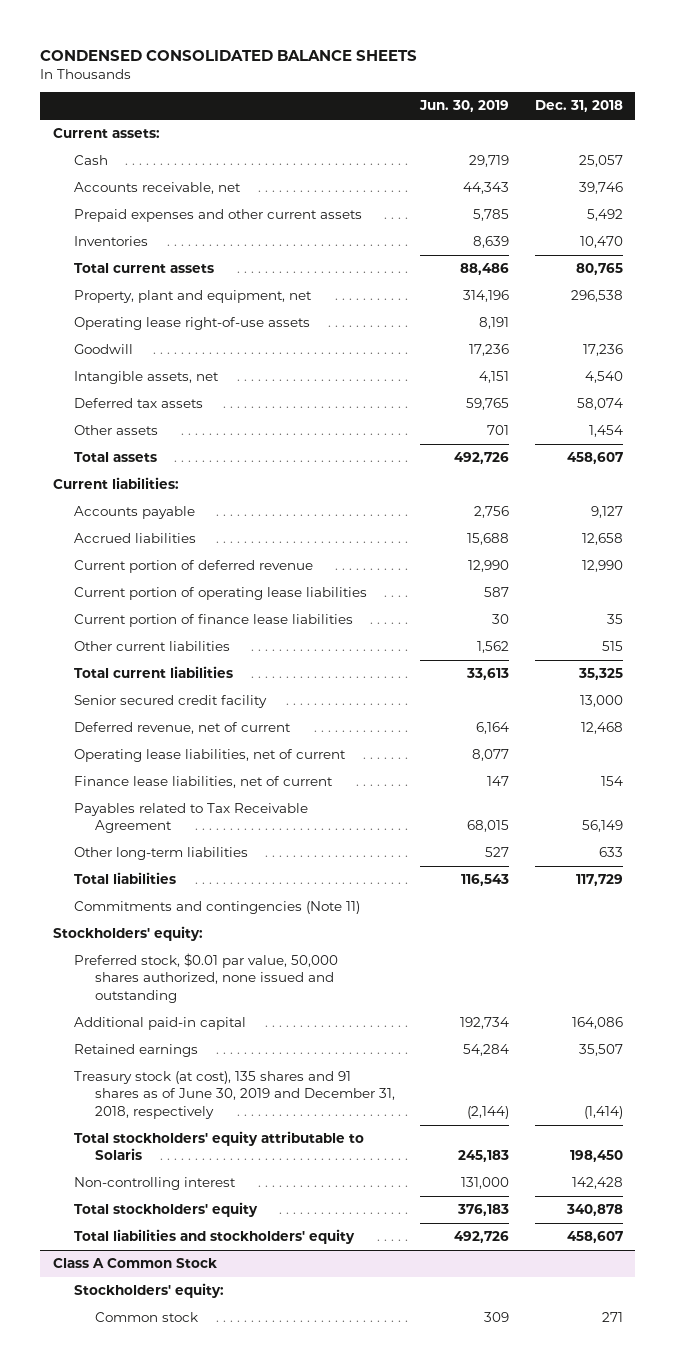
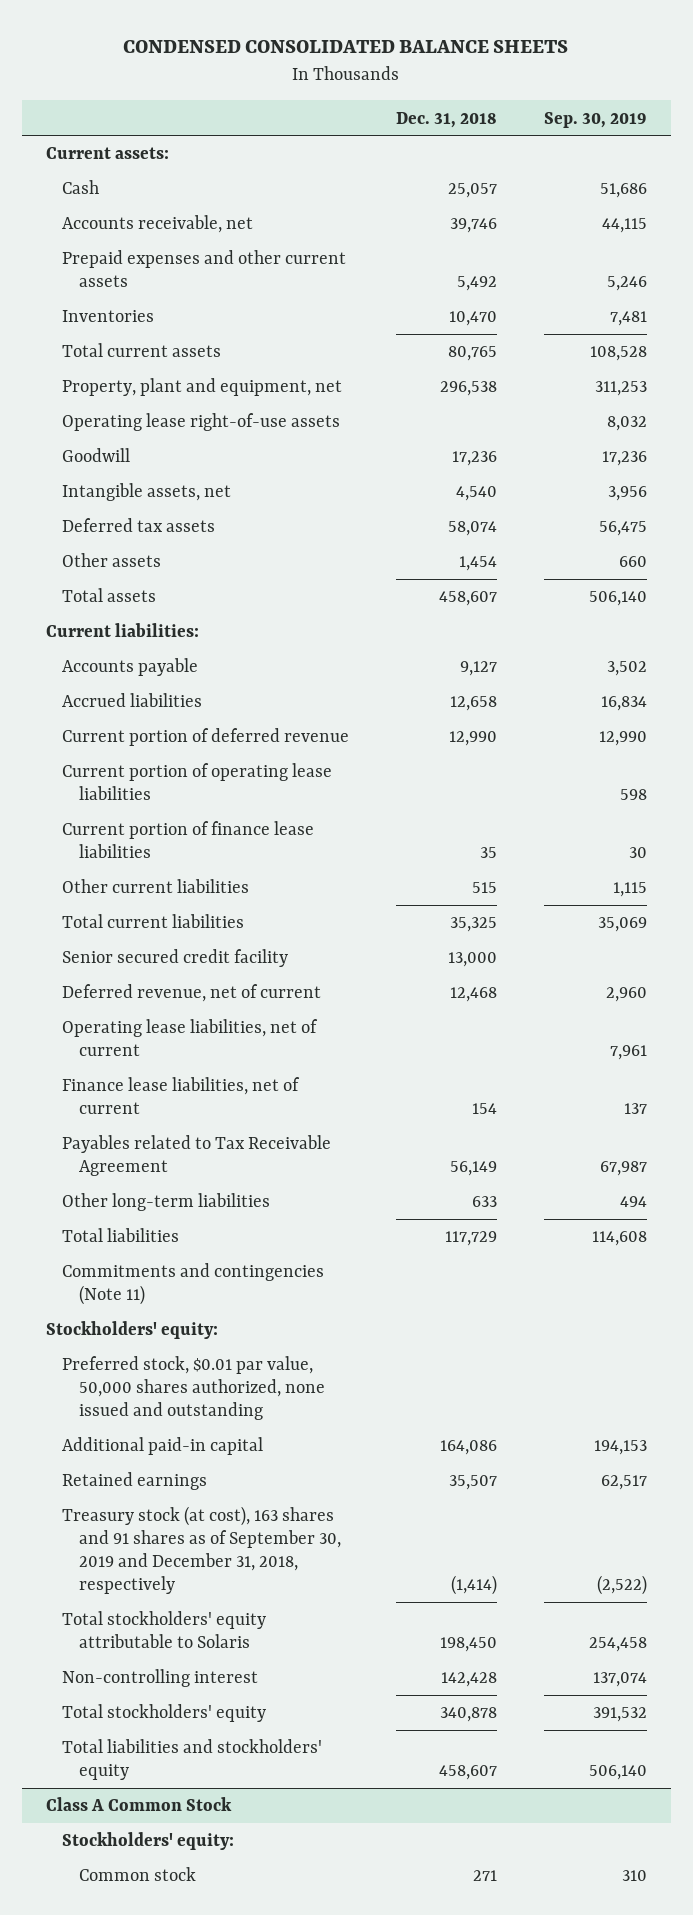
[419,100,510,113] Jun. 30, 2019 -> none
none -> [544,111,648,128] Sep. 30, 2019
[73,1071,396,1119] Treasury stock (at cost), 135 shares and 91 shares as of June 30, 2019 and December 31, 2018, respectively -> [62,1506,341,1595] Treasury stock (at cost), 163 shares and 91 shares as of September 30, 2019 and December 31, 2018, respectively

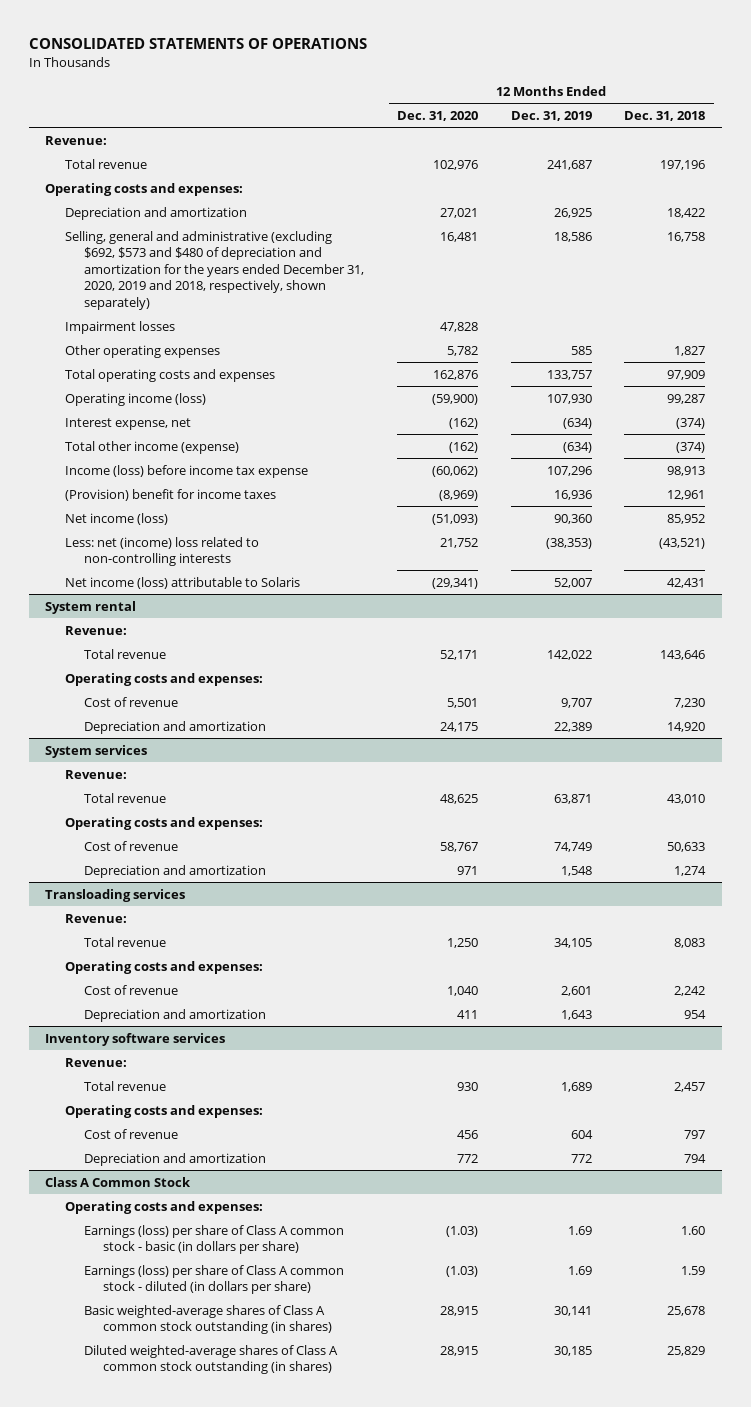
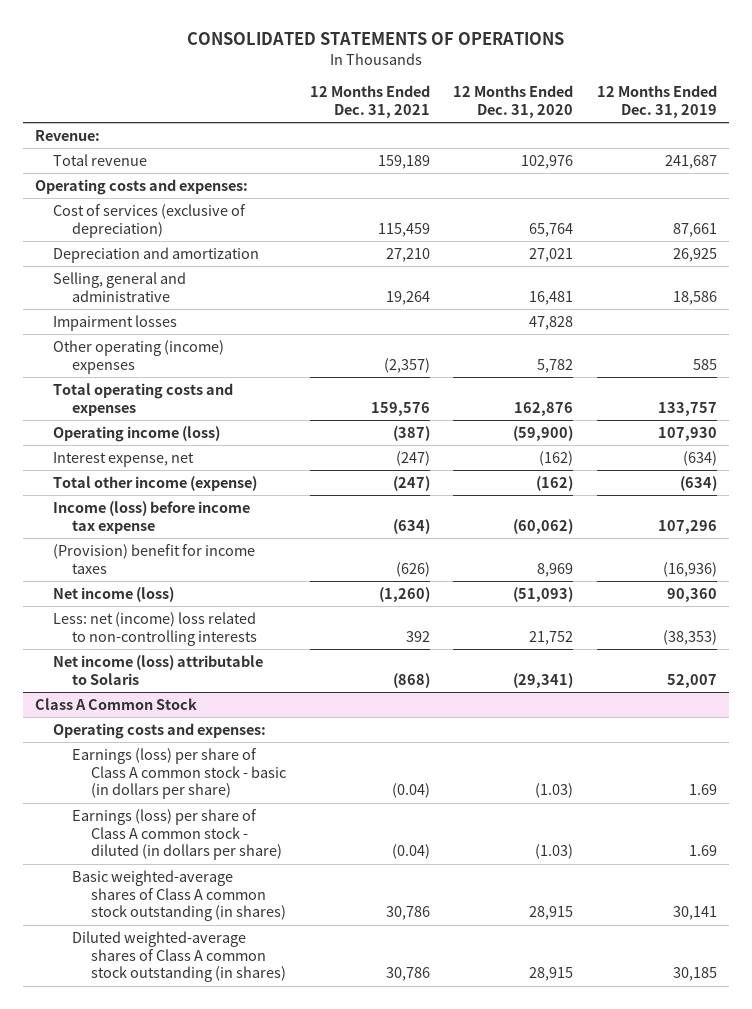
[624,110,706,121] Dec. 31, 2018 -> none
none -> [309,84,430,118] 12 Months Ended Dec. 31, 2021
none -> [53,203,247,238] Cost of services (exclusive of depreciation)
[64,230,364,310] Selling, general and administrative (excluding $692, $573 and $480 of depreciation and amortization for the years ended December 31, 2020, 2019 and 2018, respectively, shown separately) -> [53,271,187,302] Selling, general and administrative
[64,344,220,358] Other operating expenses -> [53,339,225,374] Other operating (income) expenses
[438,489,478,501] (8,969) -> [537,562,574,577] 8,969
[553,489,592,500] 16,936 -> [662,561,717,577] (16,936)
[45,600,137,614] System rental -> none
[64,625,127,635] Revenue: -> none
[83,648,166,659] Total revenue -> none
[64,672,263,686] Operating costs and expenses: -> none
[83,696,178,707] Cost of revenue -> none
[83,720,266,734] Depreciation and amortization -> none
[45,744,148,758] System services -> none
[64,769,127,779] Revenue: -> none
[83,792,166,803] Total revenue -> none
[64,816,263,830] Operating costs and expenses: -> none
[83,840,178,851] Cost of revenue -> none
[83,864,266,878] Depreciation and amortization -> none
[45,888,186,902] Transloading services -> none
[64,913,127,923] Revenue: -> none
[83,936,166,947] Total revenue -> none
[64,960,263,974] Operating costs and expenses: -> none
[83,984,178,995] Cost of revenue -> none
[83,1008,266,1022] Depreciation and amortization -> none
[45,1032,226,1046] Inventory software services -> none
[64,1057,127,1067] Revenue: -> none
[83,1080,166,1091] Total revenue -> none
[64,1104,263,1118] Operating costs and expenses: -> none
[83,1128,178,1139] Cost of revenue -> none
[83,1152,266,1166] Depreciation and amortization -> none

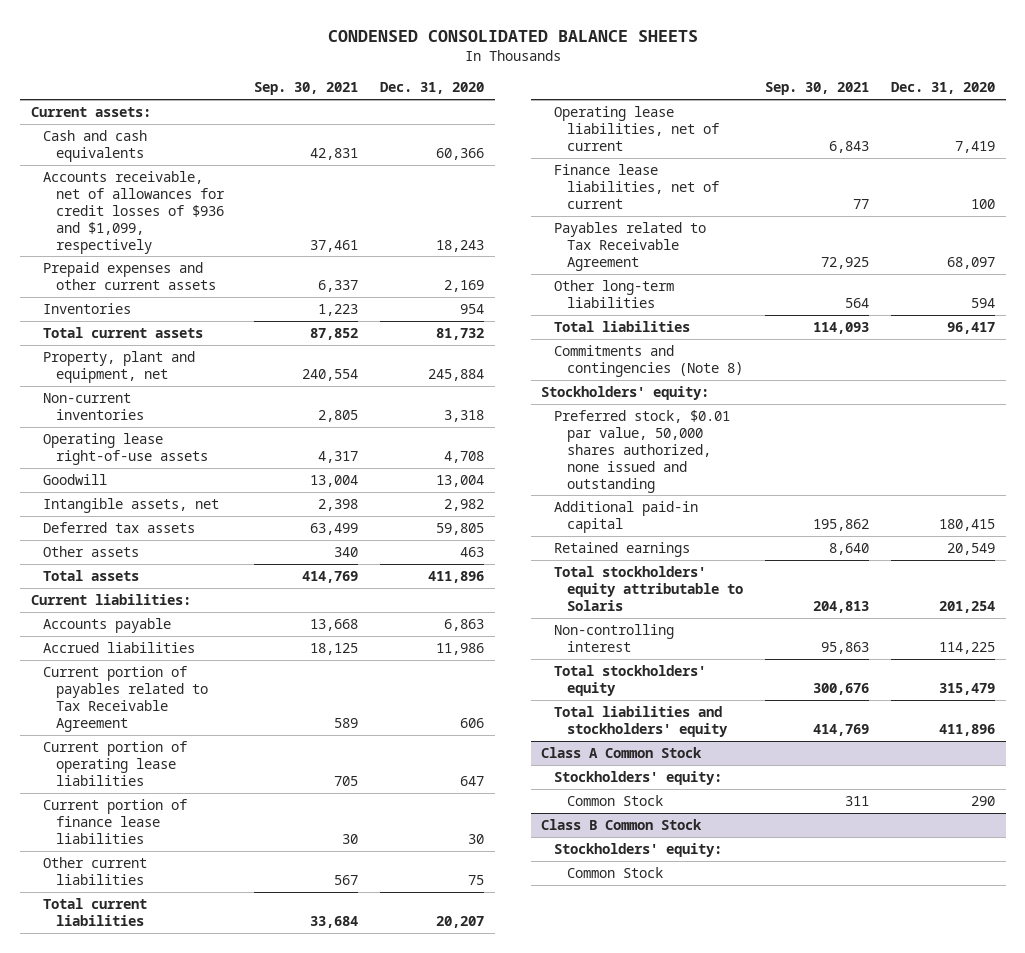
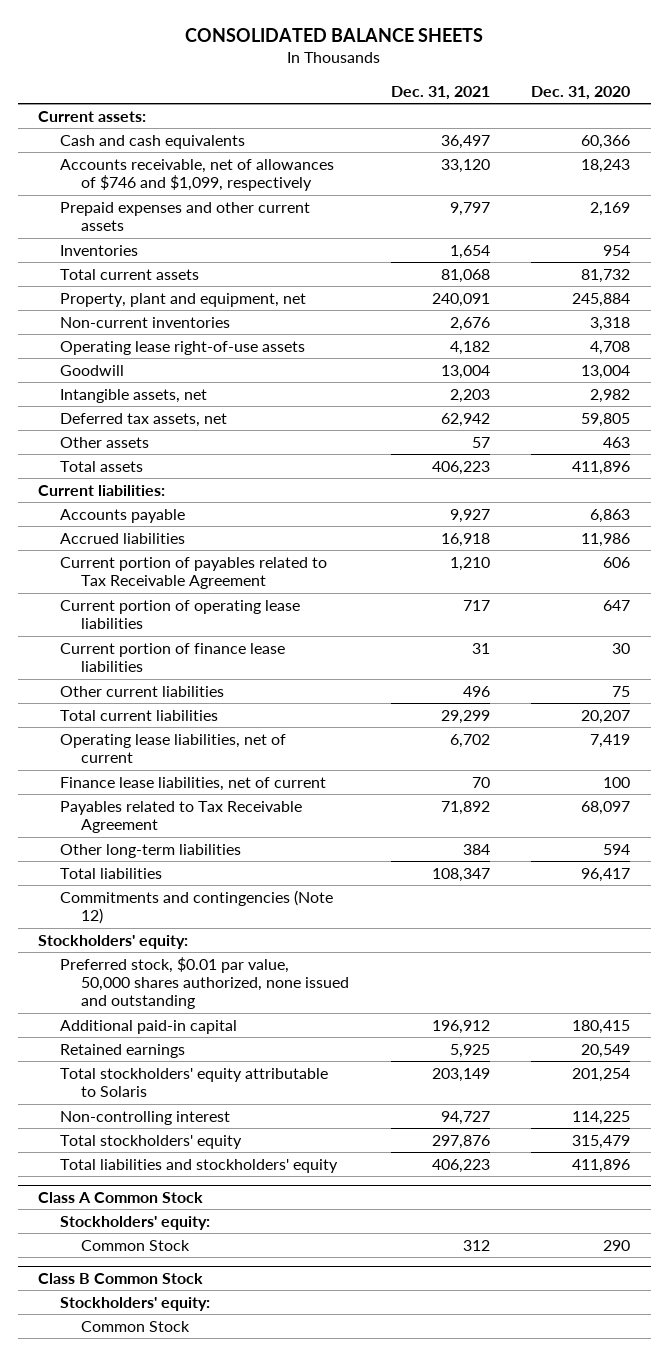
[327,29,698,42] CONDENSED CONSOLIDATED BALANCE SHEETS -> [185,27,484,42] CONSOLIDATED BALANCE SHEETS
[254,82,359,96] Sep. 30, 2021 -> none
none -> [390,85,490,100] Dec. 31, 2021
[43,171,226,254] Accounts receivable, net of allowances for credit losses of $936 and $1,099, respectively -> [59,158,334,191] Accounts receivable, net of allowances of $746 and $1,099, respectively
[43,522,196,534] Deferred tax assets -> [59,412,227,427] Deferred tax assets, net
[554,345,744,377] Commitments and contingencies (Note 8) -> [59,889,333,924] Commitments and contingencies (Note 12)

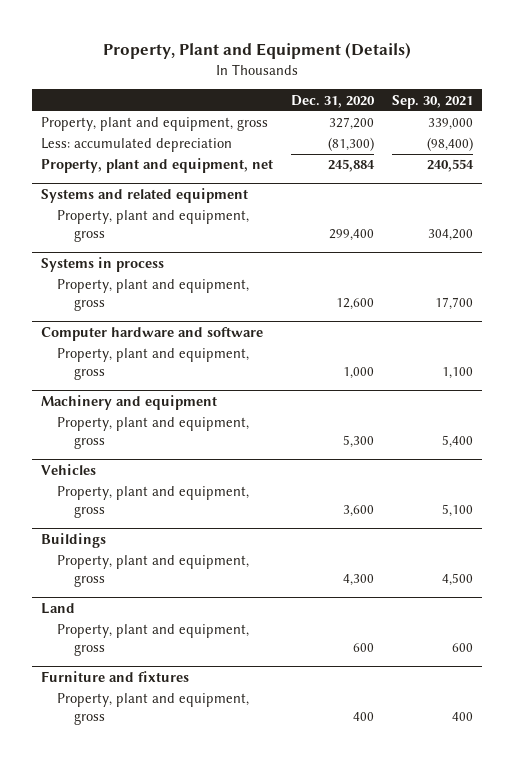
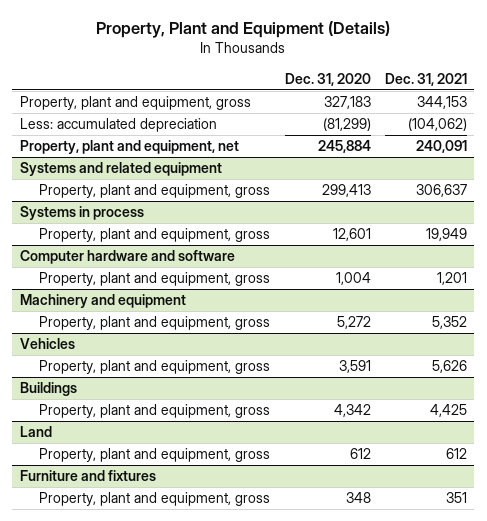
[391,94,473,109] Sep. 30, 2021 -> none
none -> [385,72,468,86] Dec. 31, 2021
[328,117,374,131] 327,200 -> [323,96,371,110] 327,183
[327,137,374,152] (81,300) -> [322,118,371,132] (81,299)
[328,228,374,241] 299,400 -> [321,184,371,198] 299,413
[335,297,374,310] 12,600 -> [332,228,371,242] 12,601
[342,366,374,379] 1,000 -> [335,272,371,286] 1,004
[342,434,374,448] 5,300 -> [336,316,371,330] 5,272
[342,504,374,517] 3,600 -> [338,360,371,374] 3,591
[342,573,374,586] 4,300 -> [333,404,371,418] 4,342
[352,642,374,652] 600 -> [349,448,371,460] 612
[352,711,374,721] 400 -> [345,492,371,504] 348

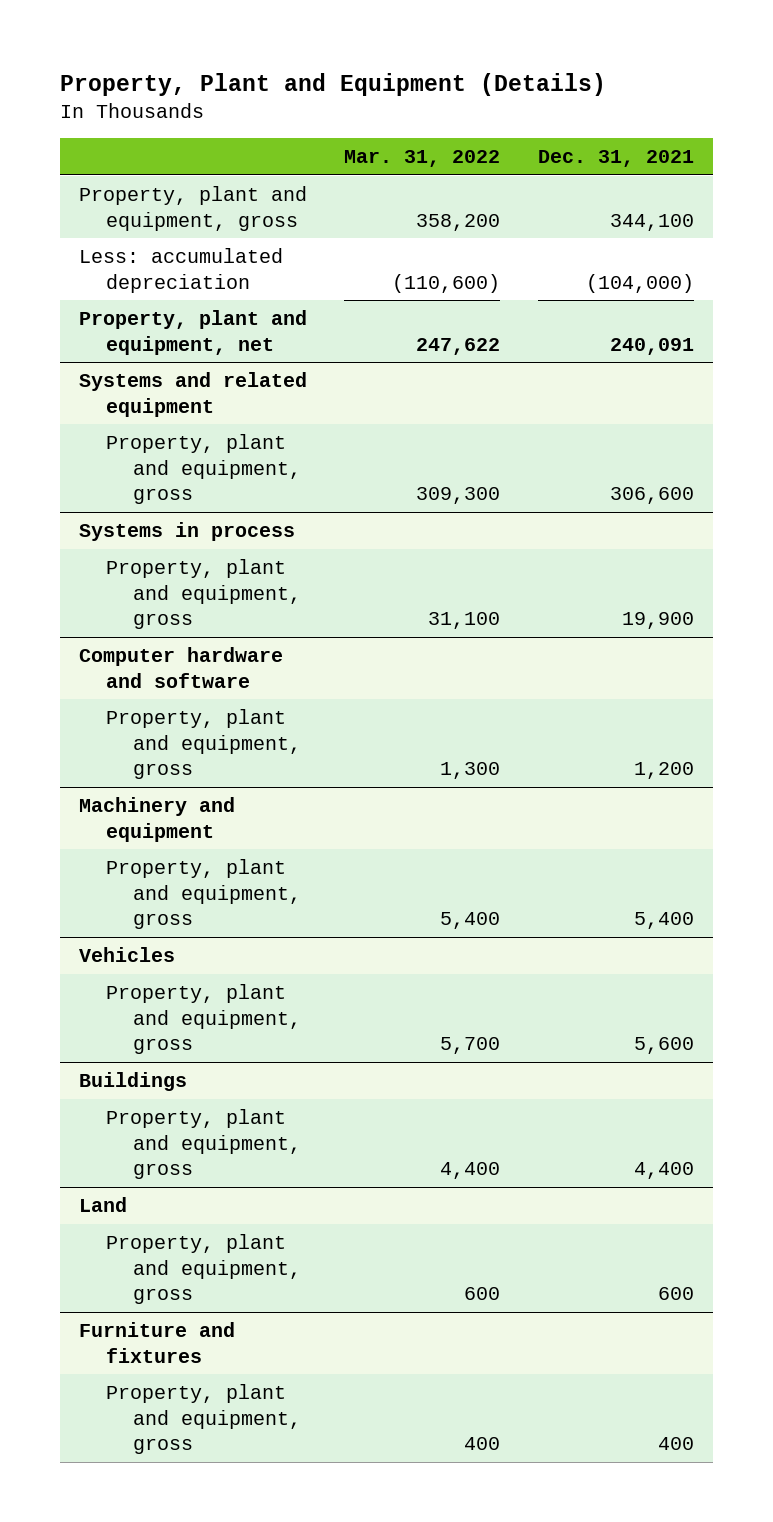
[284,72,371,86] Dec. 31, 2020 -> none
none -> [344,150,501,168] Mar. 31, 2022
[417,96,468,110] 344,153 -> [610,213,695,231] 344,100
[408,118,468,132] (104,062) -> [586,273,695,293] (104,000)
[416,184,468,198] 306,637 -> [610,487,695,505] 306,600
[426,228,468,242] 19,949 -> [622,612,695,630] 19,900
[437,272,468,286] 1,201 -> [634,762,695,780] 1,200
[432,316,468,330] 5,352 -> [634,912,695,930] 5,400
[432,360,468,374] 5,626 -> [634,1037,695,1055] 5,600
[430,404,468,418] 4,425 -> [634,1162,695,1180] 4,400
[446,448,468,460] 612 -> [658,1287,695,1301] 600
[446,492,468,504] 351 -> [658,1437,695,1451] 400

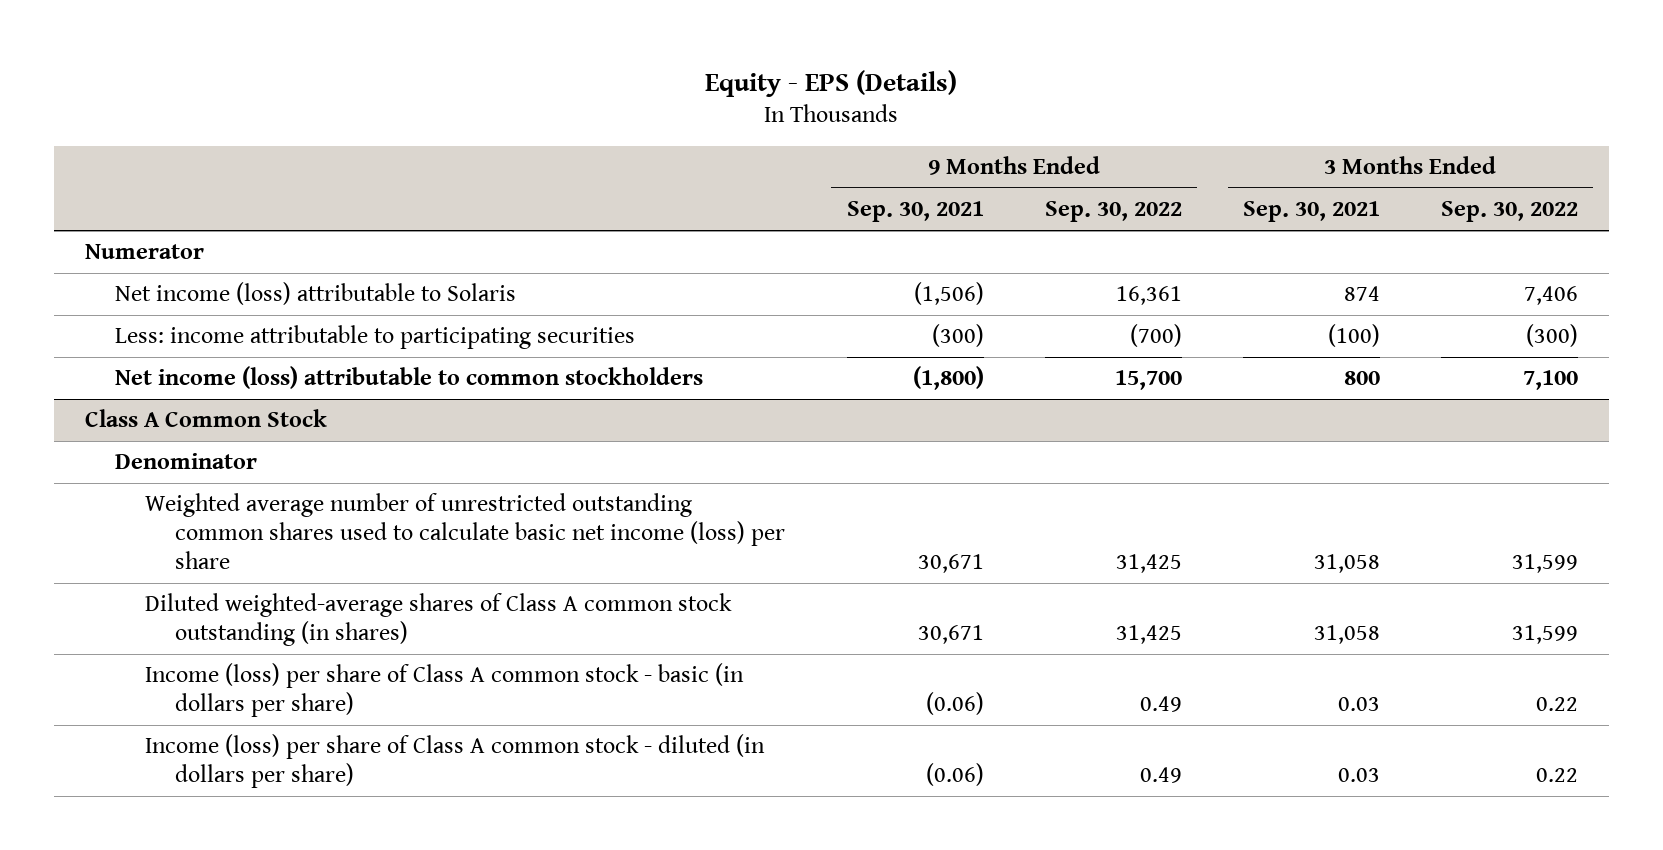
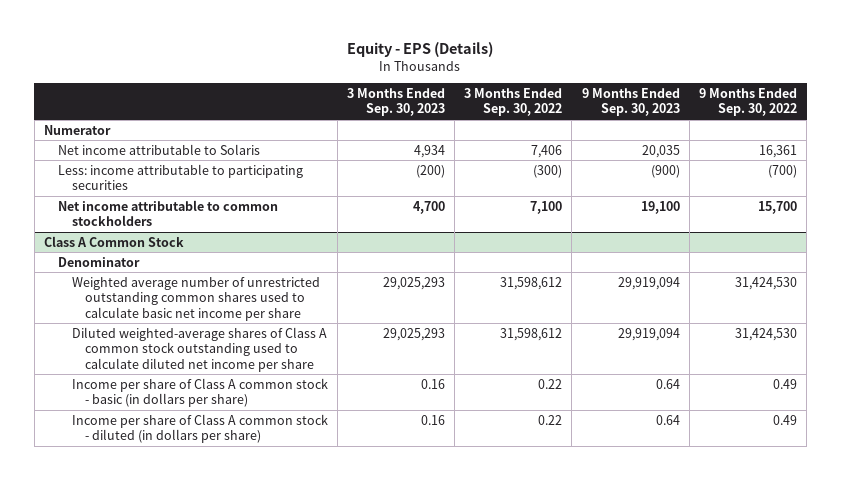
[846,201,984,223] Sep. 30, 2021 -> none
[1242,201,1380,223] Sep. 30, 2021 -> none
none -> [346,87,445,117] 3 Months Ended Sep. 30, 2023
none -> [581,87,680,117] 9 Months Ended Sep. 30, 2023
[115,282,517,306] Net income (loss) attributable to Solaris -> [57,143,260,155] Net income attributable to Solaris
[115,366,704,390] Net income (loss) attributable to common stockholders -> [57,199,278,227] Net income attributable to common stockholders
[145,493,786,569] Weighted average number of unrestricted outstanding common shares used to calculate basic net income (loss) per share -> [71,276,320,321] Weighted average number of unrestricted outstanding common shares used to calculate basic net income per share
[1115,553,1182,573] 31,425 -> [734,276,797,290] 31,424,530
[1512,553,1579,573] 31,599 -> [500,276,563,290] 31,598,612
[145,593,733,647] Diluted weighted-average shares of Class A common stock outstanding (in shares) -> [71,326,327,372] Diluted weighted-average shares of Class A common stock outstanding used to calculate diluted net income per share
[1115,625,1182,645] 31,425 -> [734,327,797,341] 31,424,530
[1512,625,1579,645] 31,599 -> [500,327,563,341] 31,598,612
[145,663,745,718] Income (loss) per share of Class A common stock - basic (in dollars per share) -> [71,377,328,408] Income per share of Class A common stock - basic (in dollars per share)
[145,734,766,789] Income (loss) per share of Class A common stock - diluted (in dollars per share) -> [71,413,328,444] Income per share of Class A common stock - diluted (in dollars per share)

